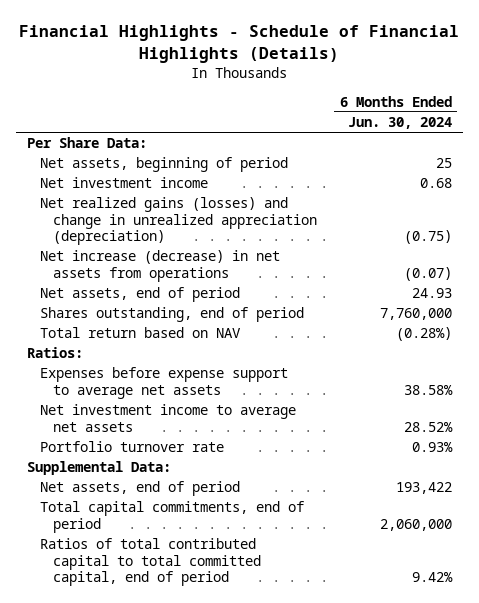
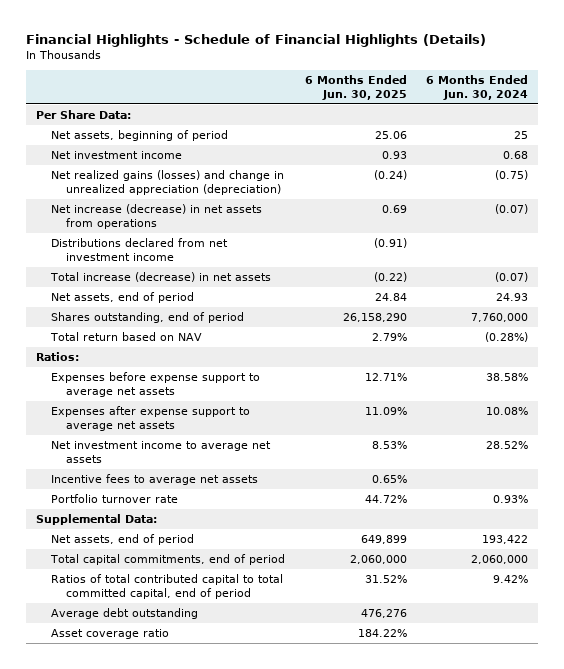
none -> [304,75,407,100] 6 Months Ended Jun. 30, 2025
none -> [51,238,229,261] Distributions declared from net investment income
none -> [50,272,272,283] Total increase (decrease) in net assets
none -> [51,406,251,431] Expenses after expense support to average net assets
none -> [51,474,259,486] Incentive fees to average net assets
none -> [51,608,199,620] Average debt outstanding
none -> [51,629,170,640] Asset coverage ratio

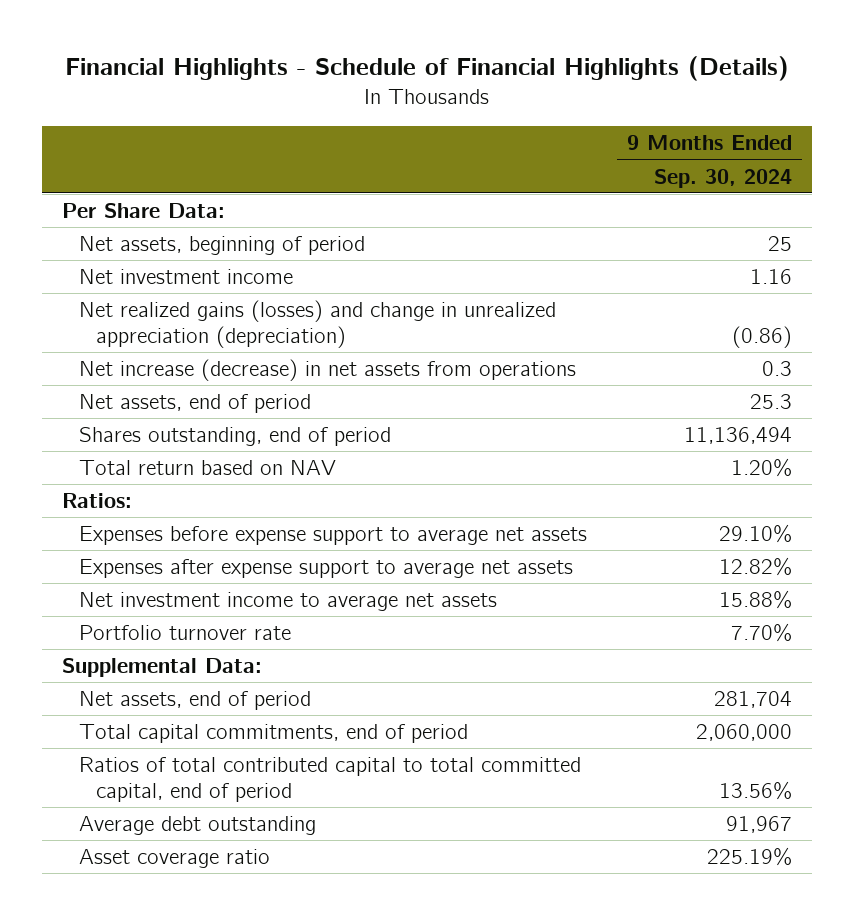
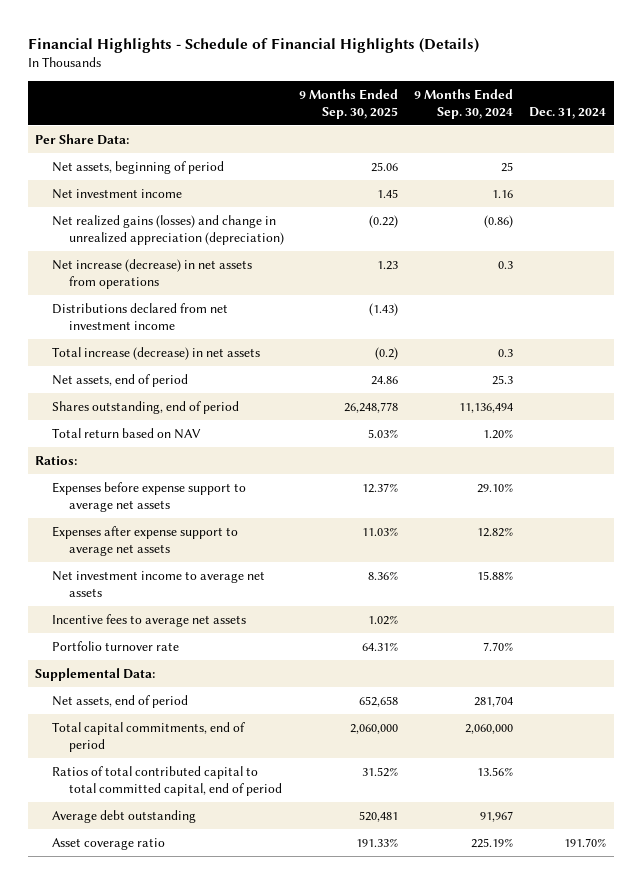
none -> [299,88,399,119] 9 Months Ended Sep. 30, 2025
none -> [528,106,606,119] Dec. 31, 2024
none -> [52,302,229,330] Distributions declared from net investment income
none -> [52,346,261,360] Total increase (decrease) in net assets
none -> [52,613,247,627] Incentive fees to average net assets

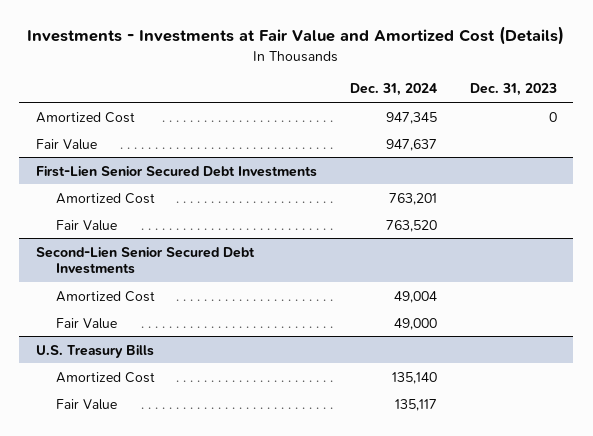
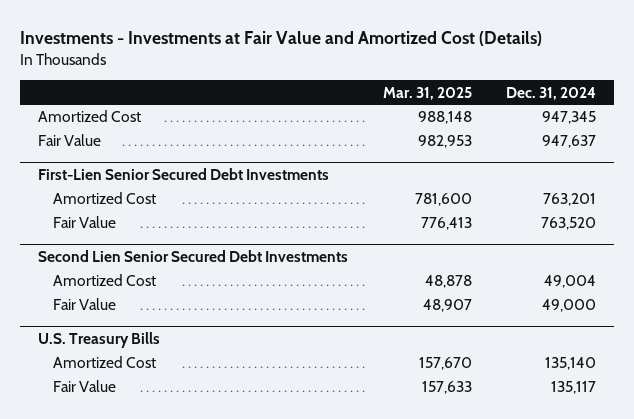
[469,83,557,97] Dec. 31, 2023 -> none
none -> [382,86,472,100] Mar. 31, 2025
[35,246,255,275] Second-Lien Senior Secured Debt Investments -> [37,250,348,263] Second Lien Senior Secured Debt Investments

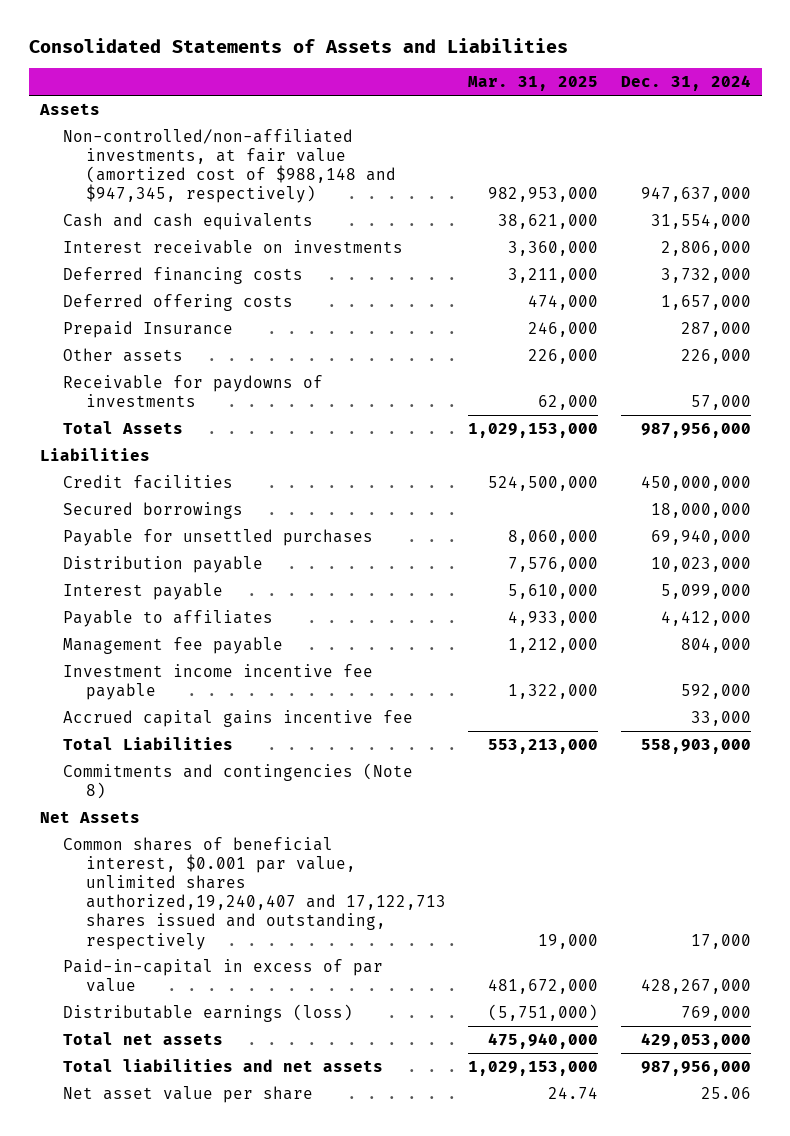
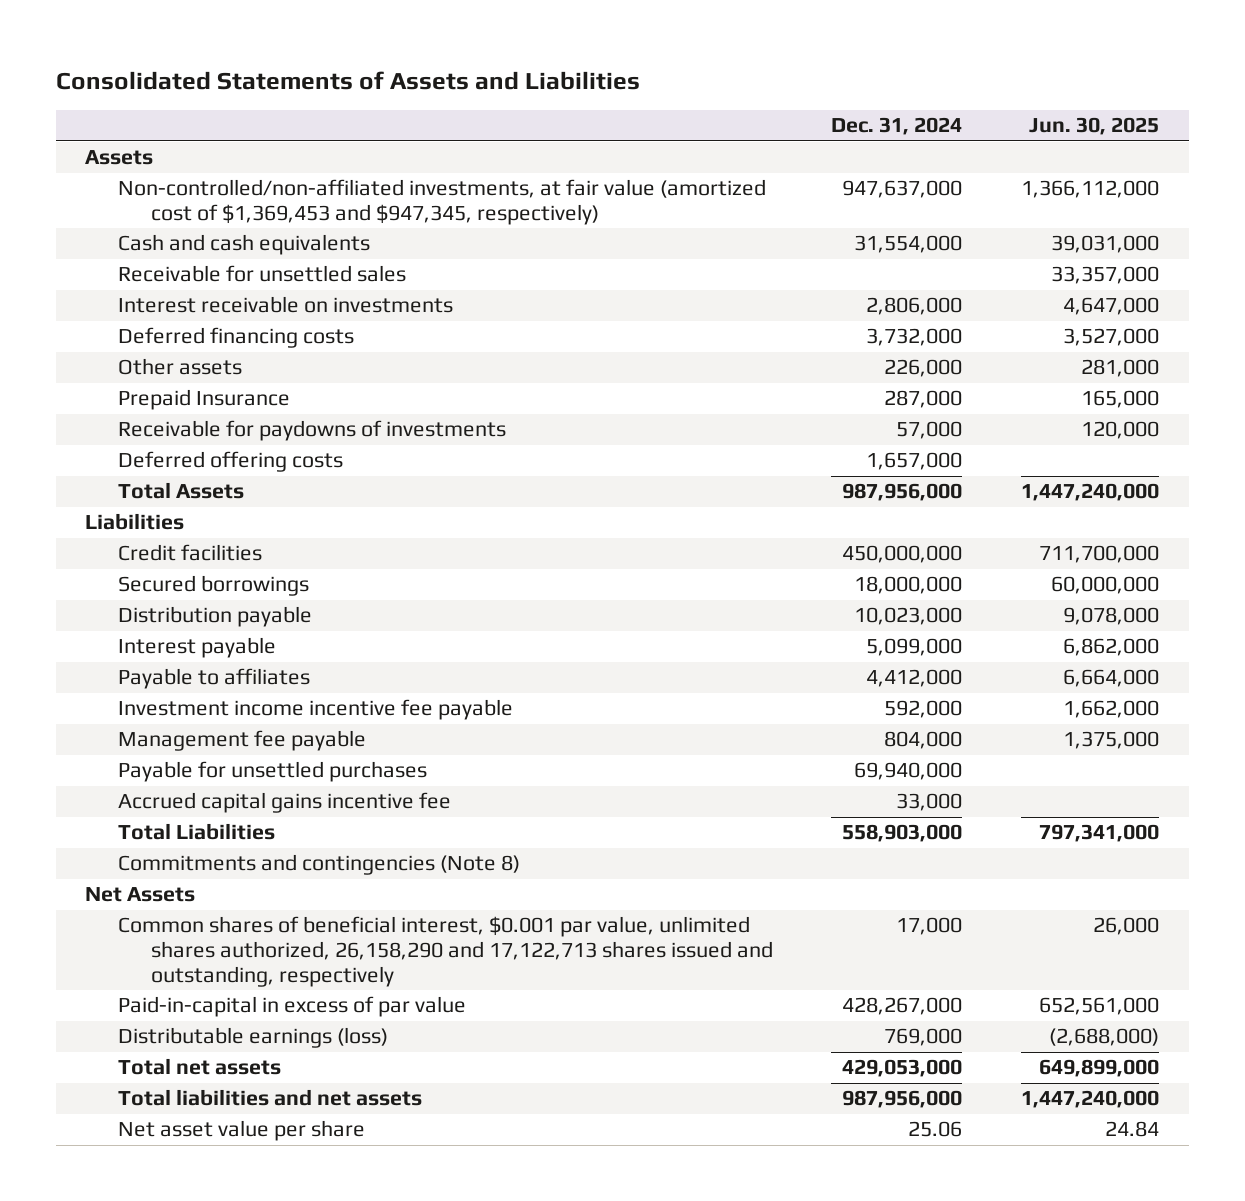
[468,76,599,92] Mar. 31, 2025 -> none
none -> [1029,117,1160,136] Jun. 30, 2025
[62,128,396,204] Non-controlled/non-affiliated investments, at fair value (amortized cost of $988,148 and $947,345, respectively) -> [117,179,766,225] Non-controlled/non-affiliated investments, at fair value (amortized cost of $1,369,453 and $947,345, respectively)
none -> [117,265,406,283] Receivable for unsettled sales
[62,320,233,338] Prepaid Insurance -> [117,389,290,411] Prepaid Insurance
[62,293,293,311] Deferred offering costs -> [117,451,343,473] Deferred offering costs
[62,636,283,654] Management fee payable -> [117,730,366,752] Management fee payable
[62,528,373,546] Payable for unsettled purchases -> [117,761,427,783] Payable for unsettled purchases
[62,836,446,950] Common shares of beneficial interest, $0.001 par value, unlimited shares authorized,19,240,407 and 17,122,713 shares issued and outstanding, respectively -> [117,916,773,987] Common shares of beneficial interest, $0.001 par value, unlimited shares authorized, 26,158,290 and 17,122,713 shares issued and outstanding, respectively

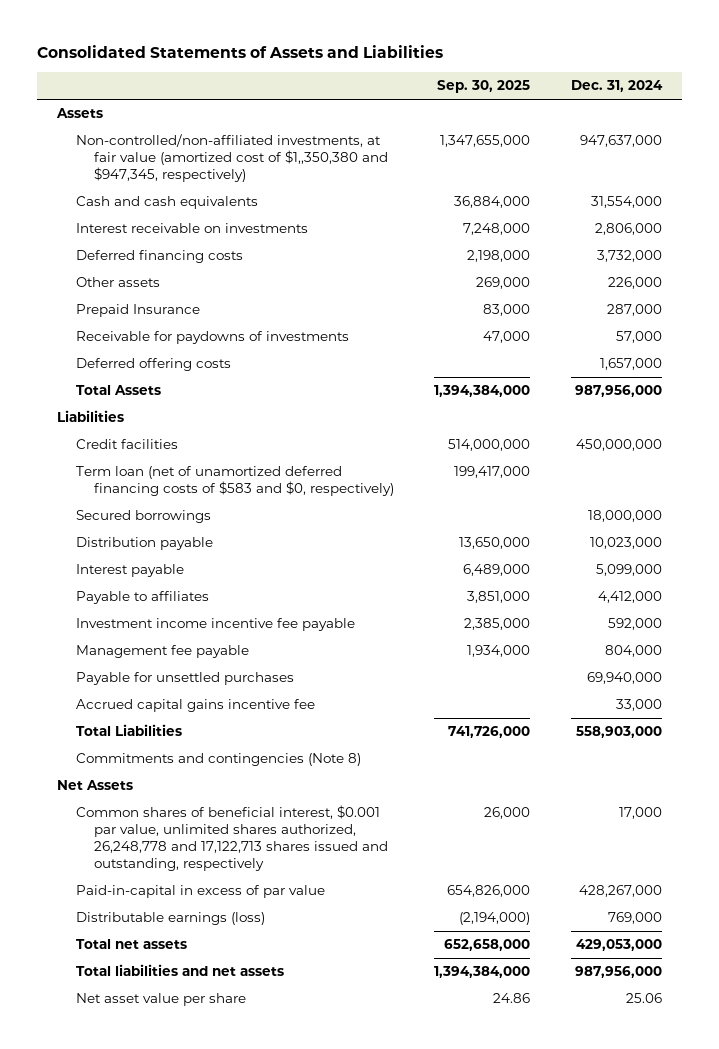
[1029,117,1160,136] Jun. 30, 2025 -> none
none -> [437,80,531,94] Sep. 30, 2025
[117,179,766,225] Non-controlled/non-affiliated investments, at fair value (amortized cost of $1,369,453 and $947,345, respectively) -> [75,134,389,183] Non-controlled/non-affiliated investments, at fair value (amortized cost of $1,,350,380 and $947,345, respectively)
[117,265,406,283] Receivable for unsettled sales -> none
none -> [75,466,395,497] Term loan (net of unamortized deferred financing costs of $583 and $0, respectively)
[117,916,773,987] Common shares of beneficial interest, $0.001 par value, unlimited shares authorized, 26,158,290 and 17,122,713 shares issued and outstanding, respectively -> [75,805,389,872] Common shares of beneficial interest, $0.001 par value, unlimited shares authorized, 26,248,778 and 17,122,713 shares issued and outstanding, respectively

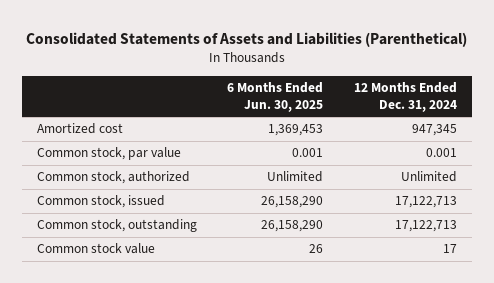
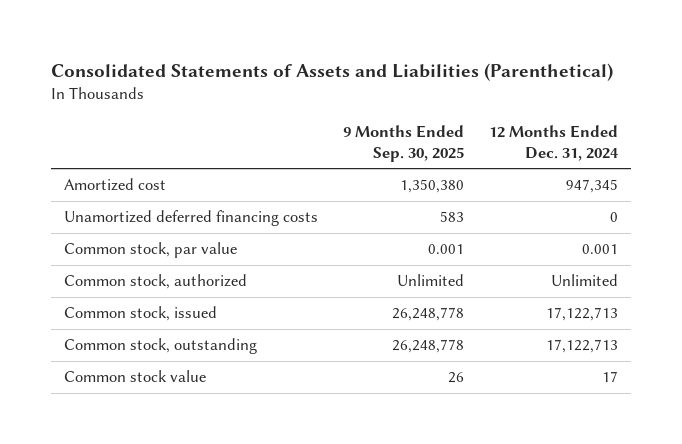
[227,82,324,113] 6 Months Ended Jun. 30, 2025 -> none
none -> [343,124,465,162] 9 Months Ended Sep. 30, 2025
none -> [64,210,319,227] Unamortized deferred financing costs

